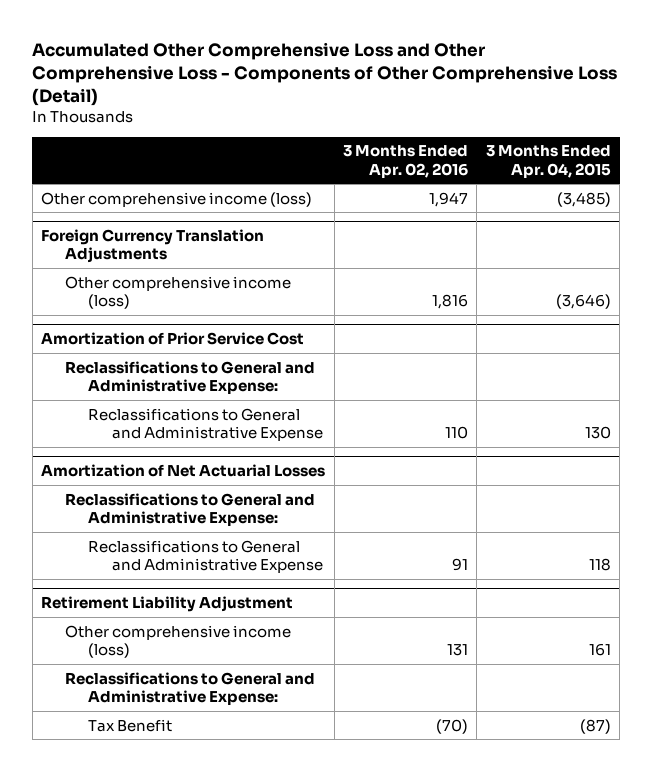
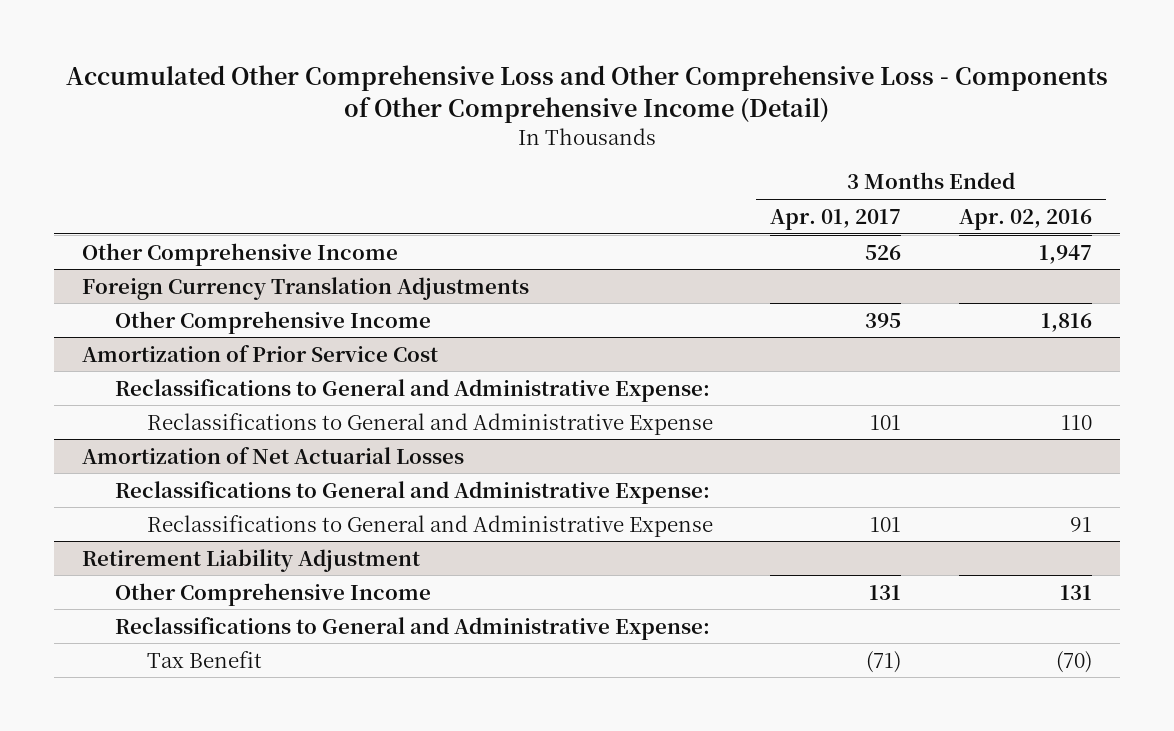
[32,41,618,106] Accumulated Other Comprehensive Loss and Other Comprehensive Loss - Components of Other Comprehensive Loss (Detail) -> [66,65,1109,123] Accumulated Other Comprehensive Loss and Other Comprehensive Loss - Components of Other Comprehensive Income (Detail)
[485,145,611,178] 3 Months Ended Apr. 04, 2015 -> none
none -> [770,208,902,230] Apr. 01, 2017
[41,191,313,207] Other comprehensive income (loss) -> [82,242,399,266] Other Comprehensive Income
[64,275,291,310] Other comprehensive income (loss) -> [114,310,431,334] Other Comprehensive Income
[64,624,291,659] Other comprehensive income (loss) -> [114,582,431,606] Other Comprehensive Income

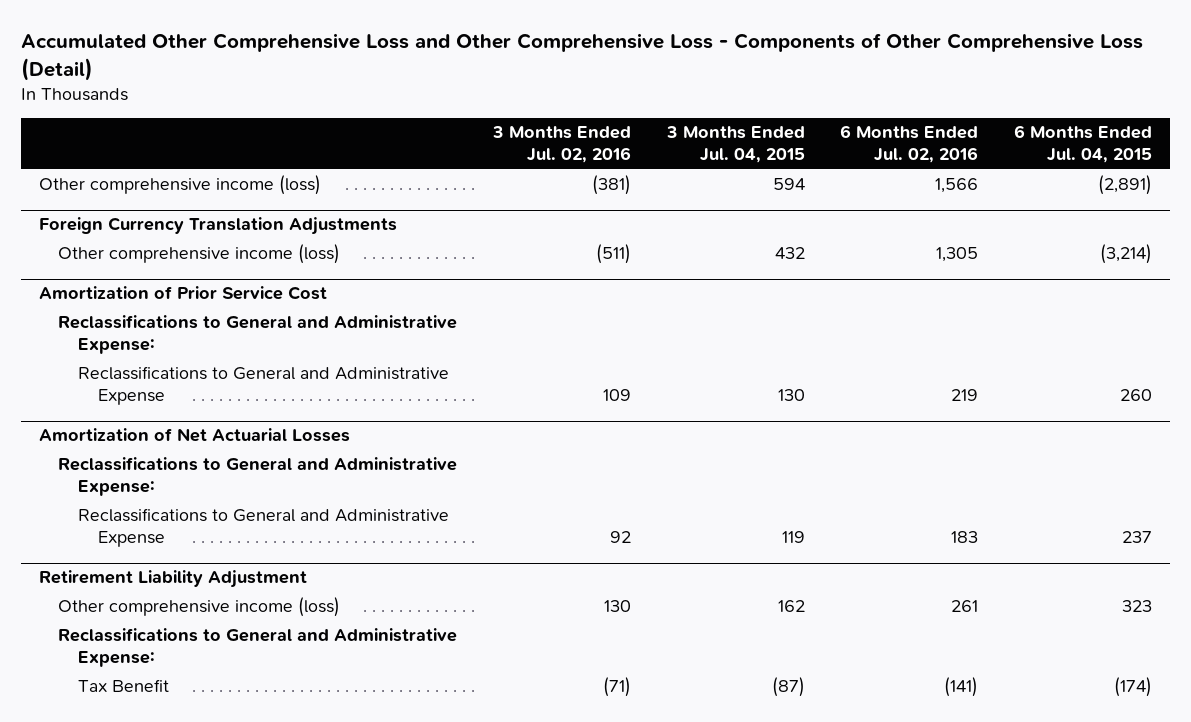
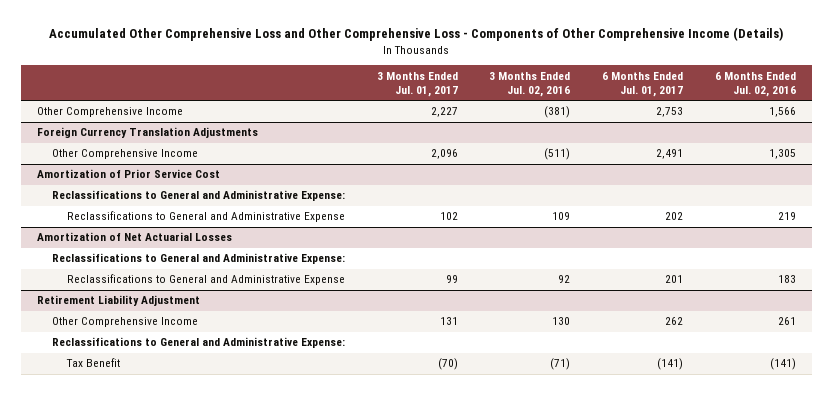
[20,33,1143,82] Accumulated Other Comprehensive Loss and Other Comprehensive Loss - Components of Other Comprehensive Loss (Detail) -> [49,27,784,42] Accumulated Other Comprehensive Loss and Other Comprehensive Loss - Components of Other Comprehensive Income (Details)
[665,126,805,164] 3 Months Ended Jul. 04, 2015 -> none
[1013,125,1152,164] 6 Months Ended Jul. 04, 2015 -> none
none -> [376,71,458,97] 3 Months Ended Jul. 01, 2017
none -> [602,71,684,97] 6 Months Ended Jul. 01, 2017
[38,175,321,196] Other comprehensive income (loss) -> [36,107,183,118] Other Comprehensive Income
[58,244,341,265] Other comprehensive income (loss) -> [51,149,198,160] Other Comprehensive Income
[58,597,341,618] Other comprehensive income (loss) -> [51,317,198,328] Other Comprehensive Income

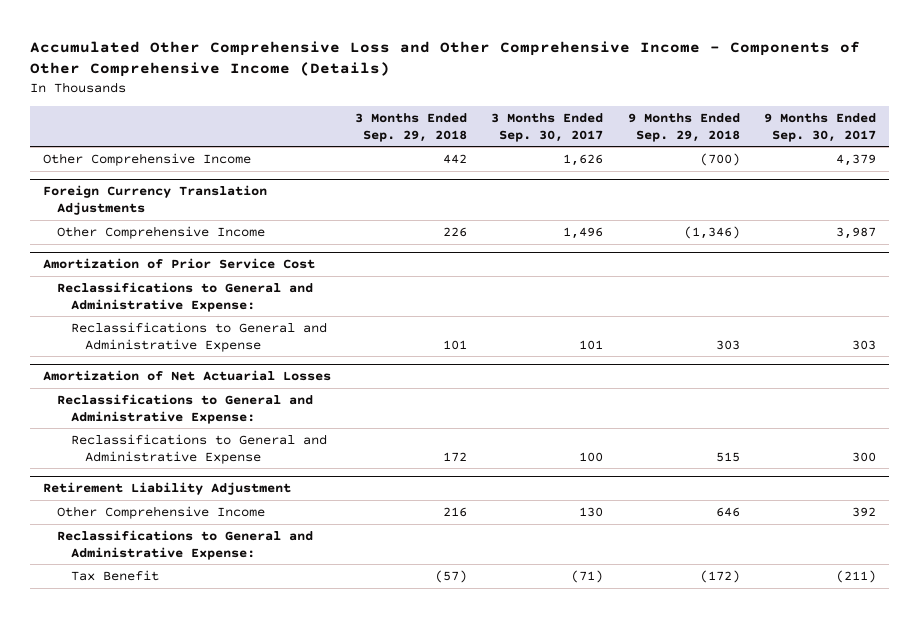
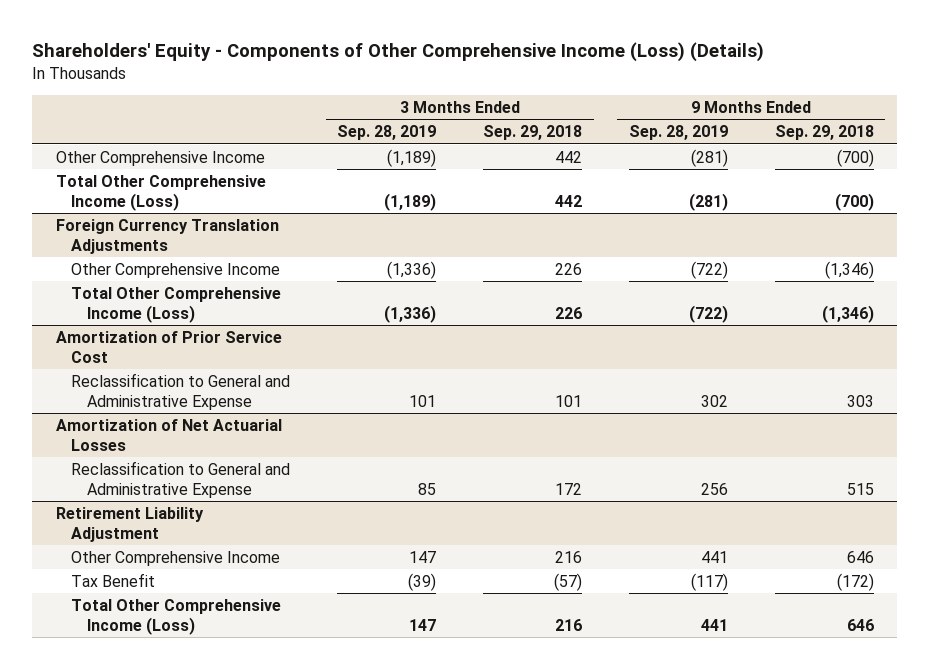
[30,40,861,78] Accumulated Other Comprehensive Loss and Other Comprehensive Income - Components of Other Comprehensive Income (Details) -> [32,42,765,63] Shareholders' Equity - Components of Other Comprehensive Income (Loss) (Details)
[491,112,604,142] 3 Months Ended Sep. 30, 2017 -> none
[764,112,877,142] 9 Months Ended Sep. 30, 2017 -> none
none -> [337,125,437,141] Sep. 28, 2019
none -> [628,125,728,141] Sep. 28, 2019
none -> [55,174,266,211] Total Other Comprehensive Income (Loss)
none -> [71,286,282,323] Total Other Comprehensive Income (Loss)
[56,281,313,312] Reclassifications to General and Administrative Expense: -> none
[71,321,328,352] Reclassifications to General and Administrative Expense -> [71,372,291,410] Reclassification to General and Administrative Expense
[56,393,313,424] Reclassifications to General and Administrative Expense: -> none
[71,433,328,464] Reclassifications to General and Administrative Expense -> [71,460,291,498] Reclassification to General and Administrative Expense
[56,529,313,560] Reclassifications to General and Administrative Expense: -> none
none -> [71,598,282,635] Total Other Comprehensive Income (Loss)

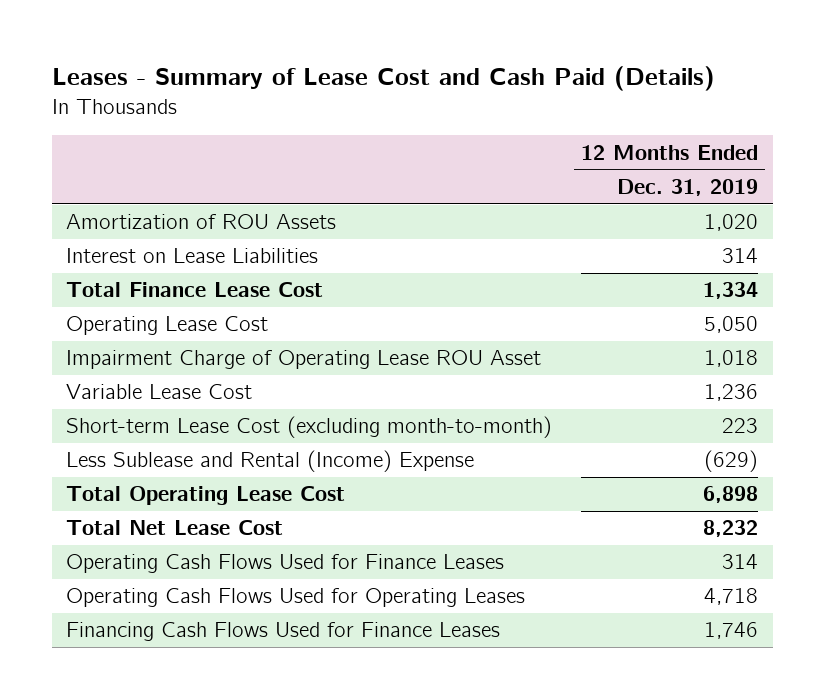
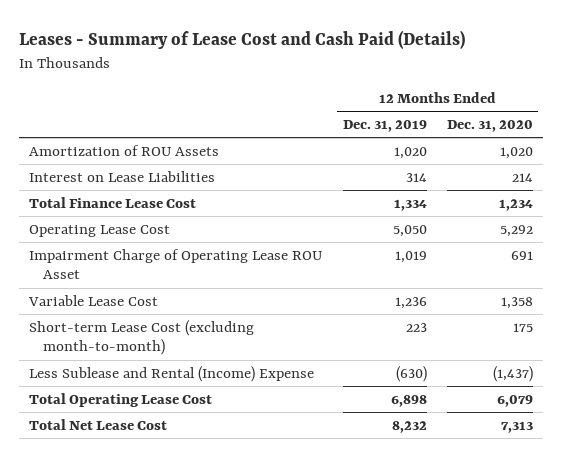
none -> [446,119,533,132] Dec. 31, 2020
[704,350,759,368] 1,018 -> [394,250,427,263] 1,019
[704,450,759,473] (629) -> [395,365,427,382] (630)
[66,554,505,574] Operating Cash Flows Used for Finance Leases -> none
[66,588,526,608] Operating Cash Flows Used for Operating Leases -> none
[66,622,501,642] Financing Cash Flows Used for Finance Leases -> none

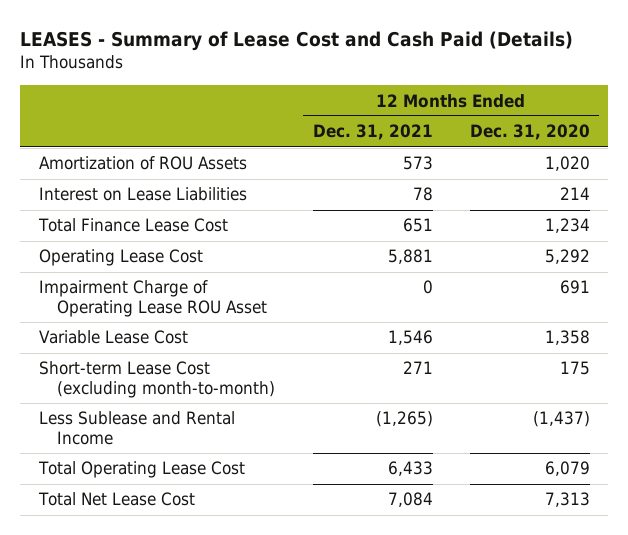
[19,30,466,50] Leases - Summary of Lease Cost and Cash Paid (Details) -> [19,30,573,51] LEASES - Summary of Lease Cost and Cash Paid (Details)
[342,119,427,132] Dec. 31, 2019 -> none
none -> [312,124,433,141] Dec. 31, 2021
[29,365,315,382] Less Sublease and Rental (Income) Expense -> [38,411,235,445] Less Sublease and Rental Income

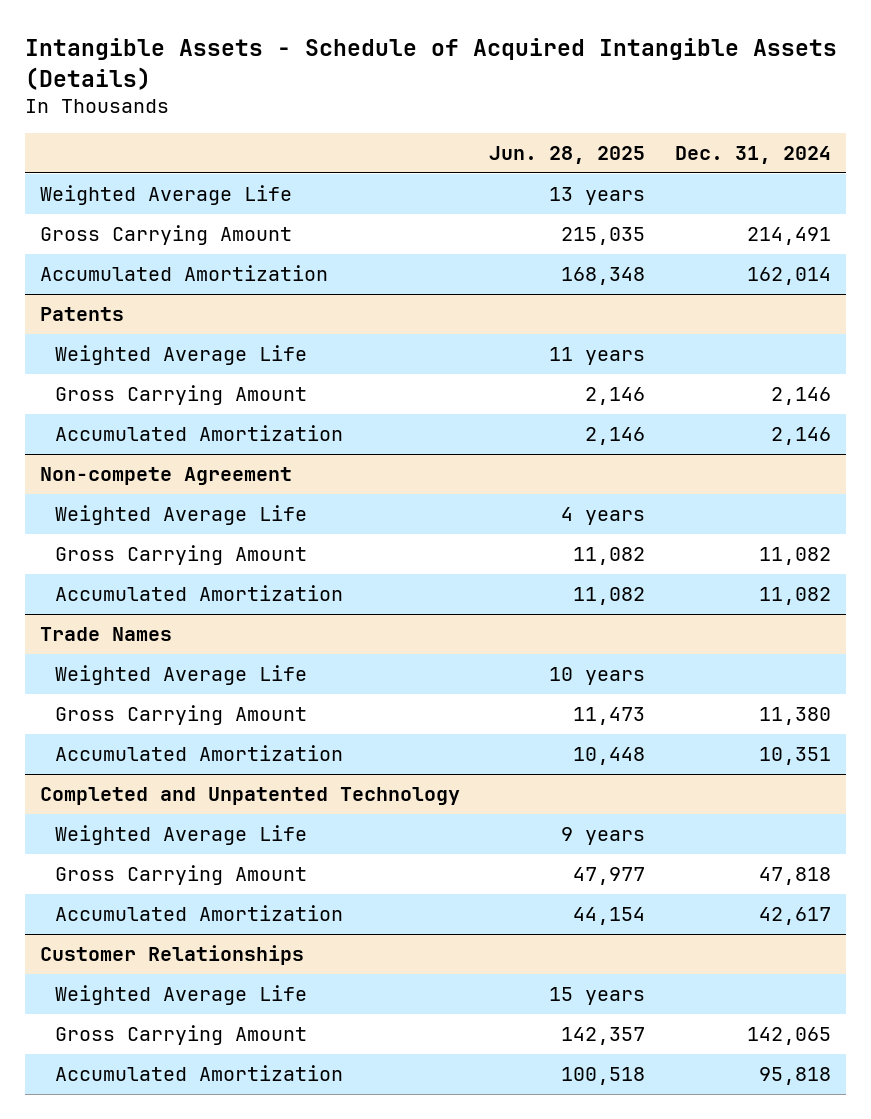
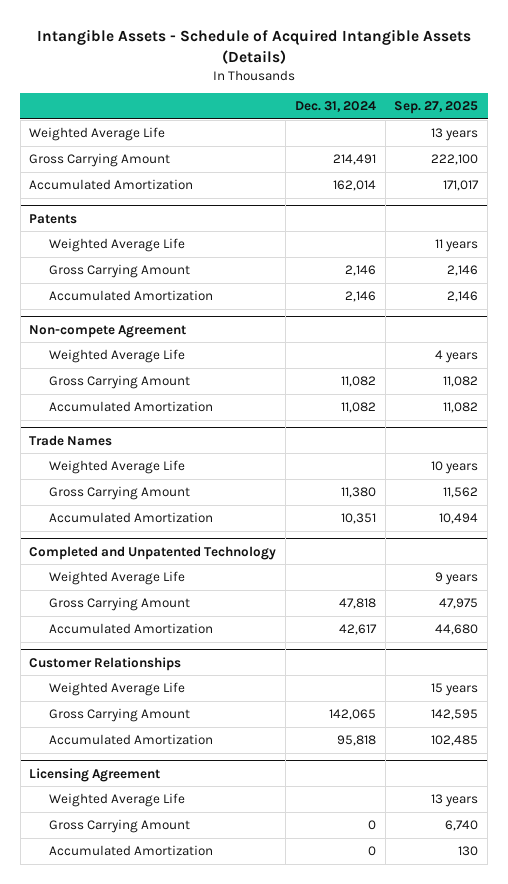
[489,146,646,165] Jun. 28, 2025 -> none
none -> [394,101,479,115] Sep. 27, 2025
none -> [29,767,161,782] Licensing Agreement
none -> [49,793,186,808] Weighted Average Life
none -> [49,819,191,834] Gross Carrying Amount
none -> [49,845,214,857] Accumulated Amortization

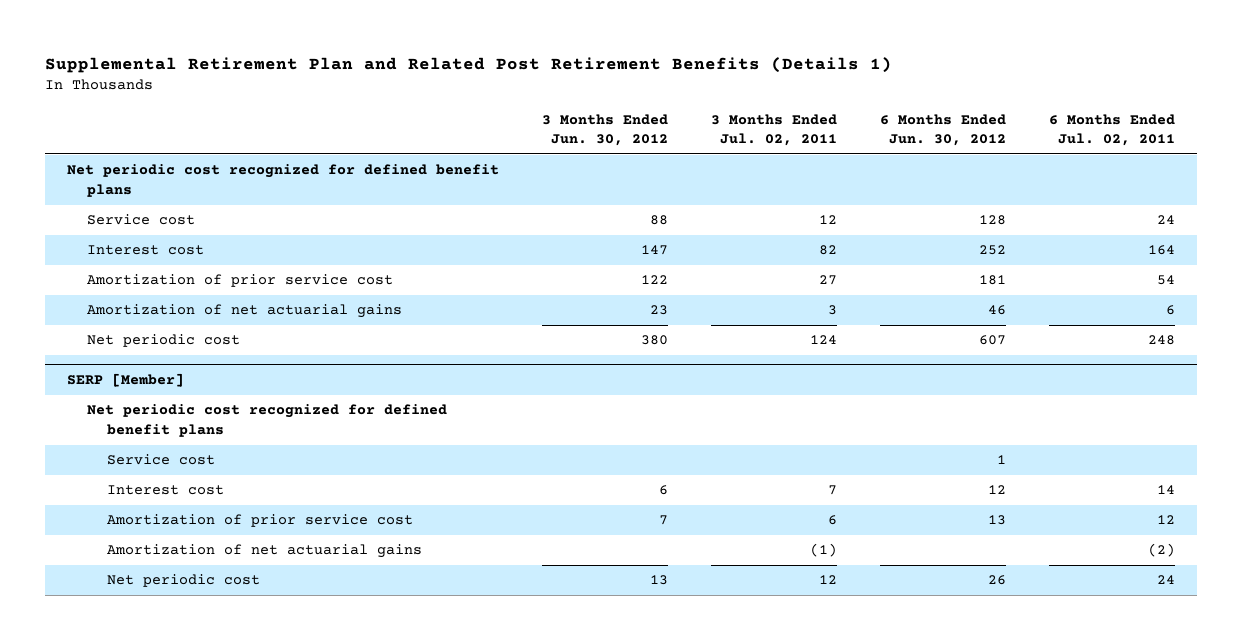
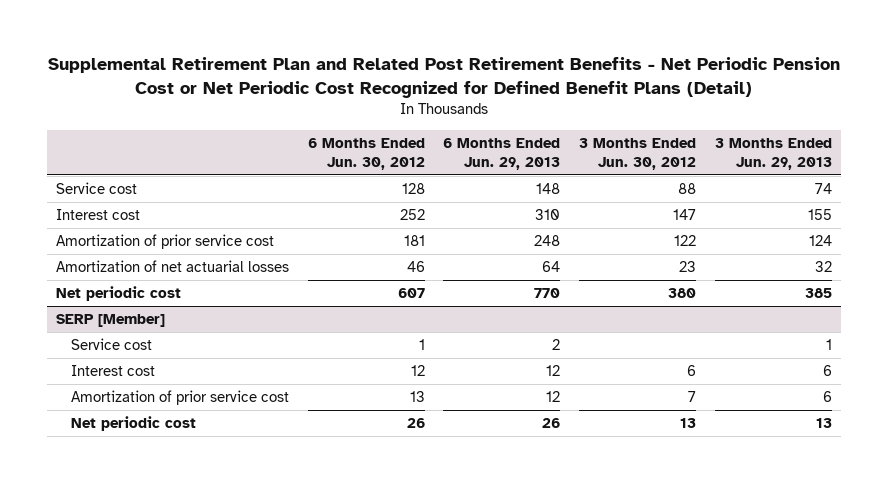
[45,56,893,73] Supplemental Retirement Plan and Related Post Retirement Benefits (Details 1) -> [47,57,840,98] Supplemental Retirement Plan and Related Post Retirement Benefits - Net Periodic Pension Cost or Net Periodic Cost Recognized for Defined Benefit Plans (Detail)
[710,113,837,147] 3 Months Ended Jul. 02, 2011 -> none
[1049,113,1176,147] 6 Months Ended Jul. 02, 2011 -> none
none -> [443,137,561,170] 6 Months Ended Jun. 29, 2013
none -> [715,137,833,170] 3 Months Ended Jun. 29, 2013
[66,164,499,198] Net periodic cost recognized for defined benefit plans -> none
[86,304,402,319] Amortization of net actuarial gains -> [55,260,289,273] Amortization of net actuarial losses
[86,404,447,438] Net periodic cost recognized for defined benefit plans -> none
[106,544,422,559] Amortization of net actuarial gains -> none

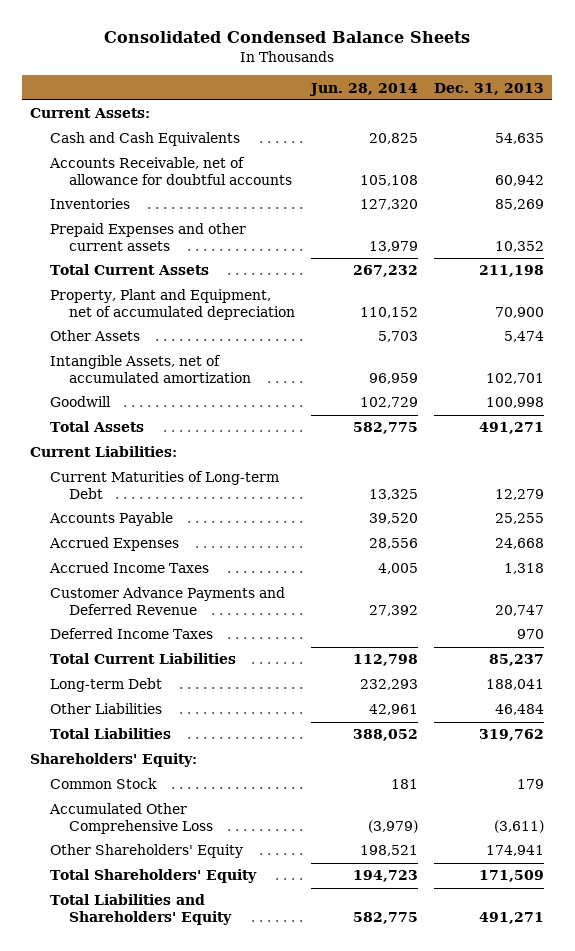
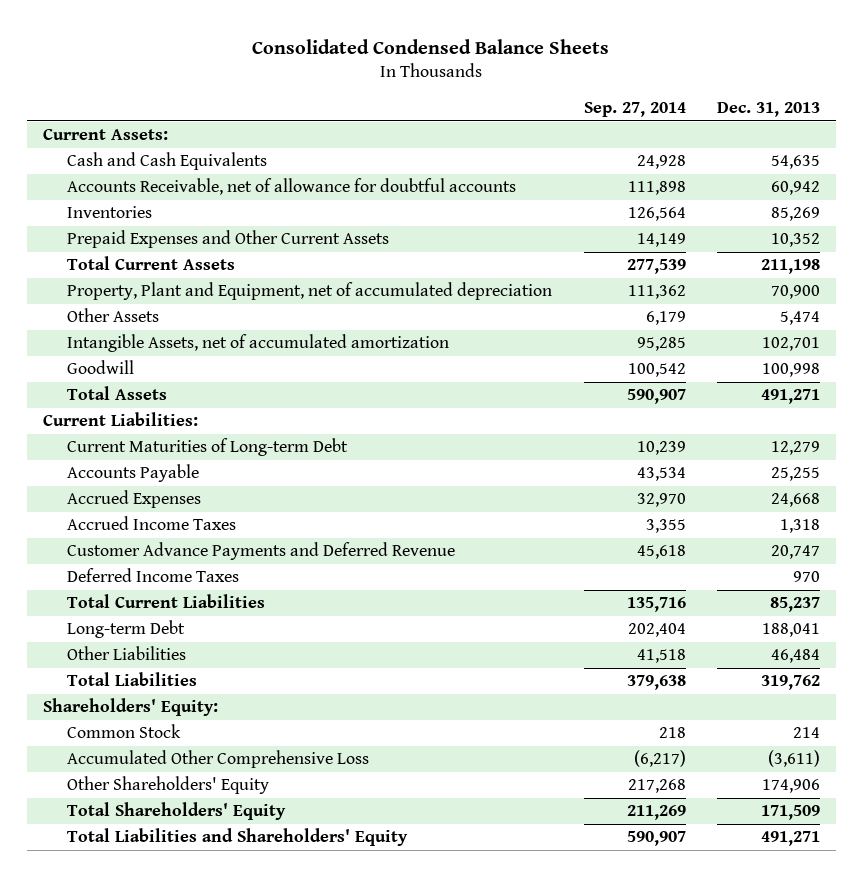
[309,82,419,96] Jun. 28, 2014 -> none
none -> [583,102,686,118] Sep. 27, 2014
[49,223,246,251] Prepaid Expenses and other current assets -> [66,230,389,249] Prepaid Expenses and Other Current Assets
[517,779,545,790] 179 -> [793,727,821,739] 214
[486,845,545,857] 174,941 -> [762,779,821,794] 174,906

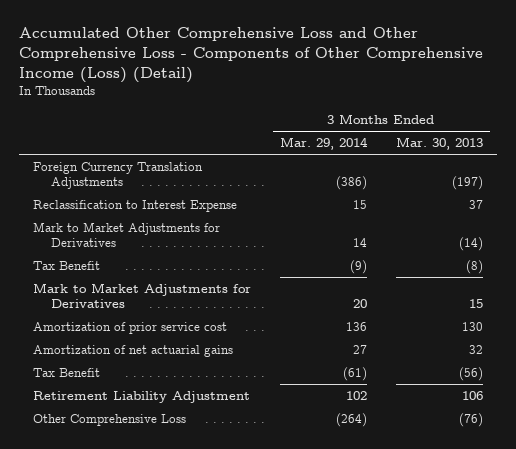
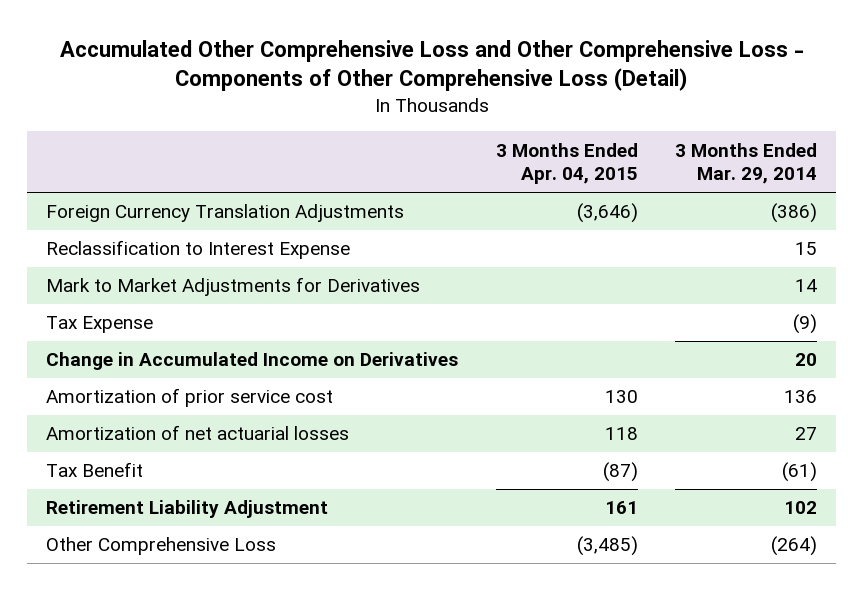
[18,27,483,83] Accumulated Other Comprehensive Loss and Other Comprehensive Loss - Components of Other Comprehensive Income (Loss) (Detail) -> [59,39,804,92] Accumulated Other Comprehensive Loss and Other Comprehensive Loss - Components of Other Comprehensive Loss (Detail)
[395,136,483,150] Mar. 30, 2013 -> none
none -> [495,142,638,185] 3 Months Ended Apr. 04, 2015
[33,260,101,270] Tax Benefit -> [45,316,153,334] Tax Expense
[33,282,252,308] Mark to Market Adjustments for Derivatives -> [45,352,458,371] Change in Accumulated Income on Derivatives
[33,344,234,357] Amortization of net actuarial gains -> [45,425,349,441] Amortization of net actuarial losses

